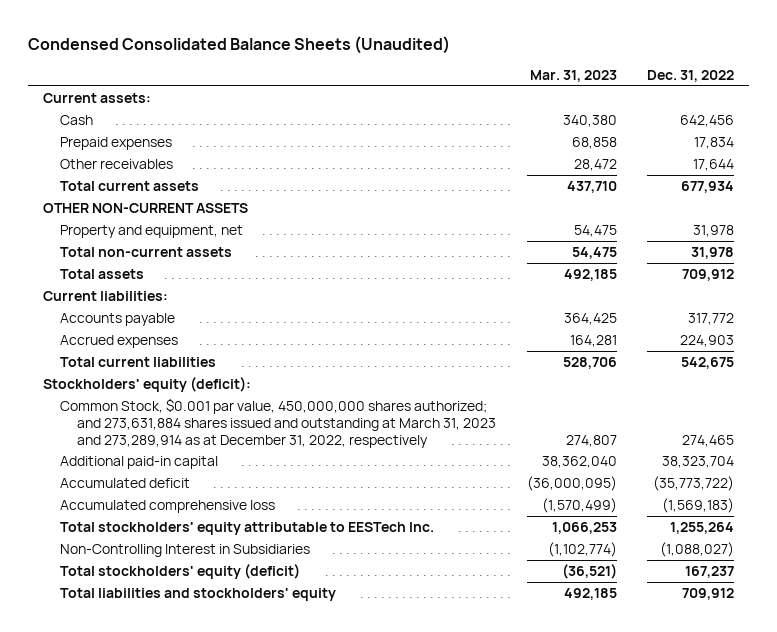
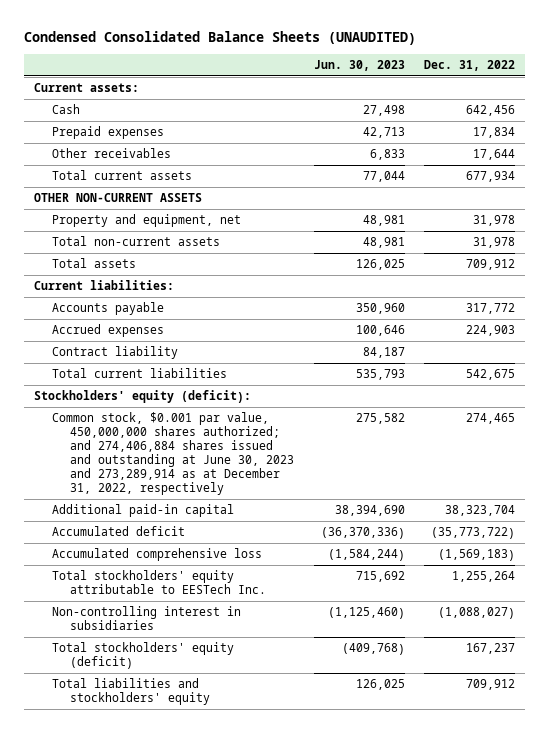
[28,35,451,54] Condensed Consolidated Balance Sheets (Unaudited) -> [23,30,416,45] Condensed Consolidated Balance Sheets (UNAUDITED)
[529,69,617,82] Mar. 31, 2023 -> none
none -> [313,59,405,71] Jun. 30, 2023
none -> [51,346,178,360] Contract liability
[60,398,497,448] Common Stock, $0.001 par value, 450,000,000 shares authorized; and 273,631,884 shares issued and outstanding at March 31, 2023 and 273,289,914 as at December 31, 2022, respectively -> [51,412,294,496] Common stock, $0.001 par value, 450,000,000 shares authorized; and 274,406,884 shares issued and outstanding at June 30, 2023 and 273,289,914 as at December 31, 2022, respectively
[60,544,311,558] Non-Controlling Interest in Subsidiaries -> [51,606,241,631] Non-controlling interest in subsidiaries

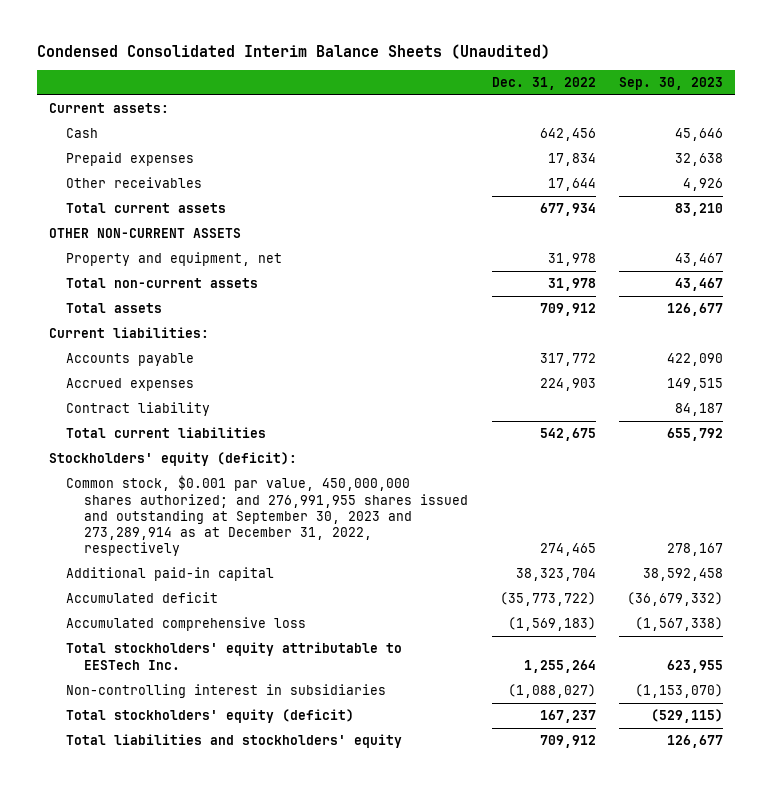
[23,30,416,45] Condensed Consolidated Balance Sheets (UNAUDITED) -> [37,43,551,59] Condensed Consolidated Interim Balance Sheets (Unaudited)
[313,59,405,71] Jun. 30, 2023 -> none
none -> [619,76,724,90] Sep. 30, 2023
[51,412,294,496] Common stock, $0.001 par value, 450,000,000 shares authorized; and 274,406,884 shares issued and outstanding at June 30, 2023 and 273,289,914 as at December 31, 2022, respectively -> [66,475,468,557] Common stock, $0.001 par value, 450,000,000 shares authorized; and 276,991,955 shares issued and outstanding at September 30, 2023 and 273,289,914 as at December 31, 2022, respectively

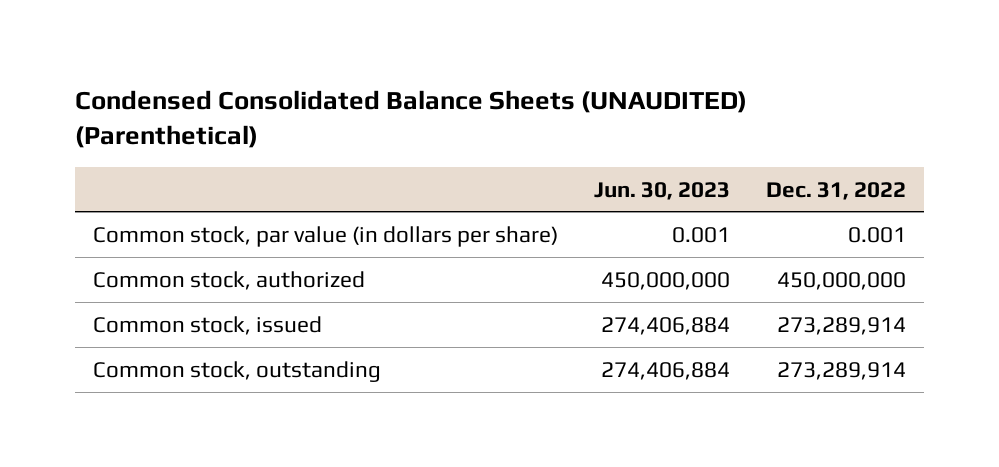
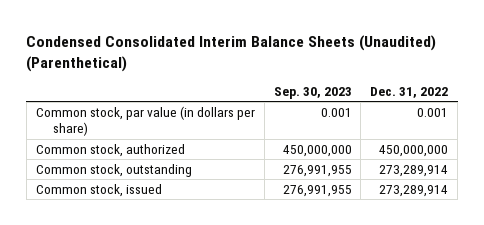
[74,90,747,149] Condensed Consolidated Balance Sheets (UNAUDITED) (Parenthetical) -> [26,34,437,72] Condensed Consolidated Interim Balance Sheets (Unaudited) (Parenthetical)
[593,181,730,200] Jun. 30, 2023 -> none
none -> [273,86,352,99] Sep. 30, 2023
[92,315,322,335] Common stock, issued -> [35,183,162,197] Common stock, issued

